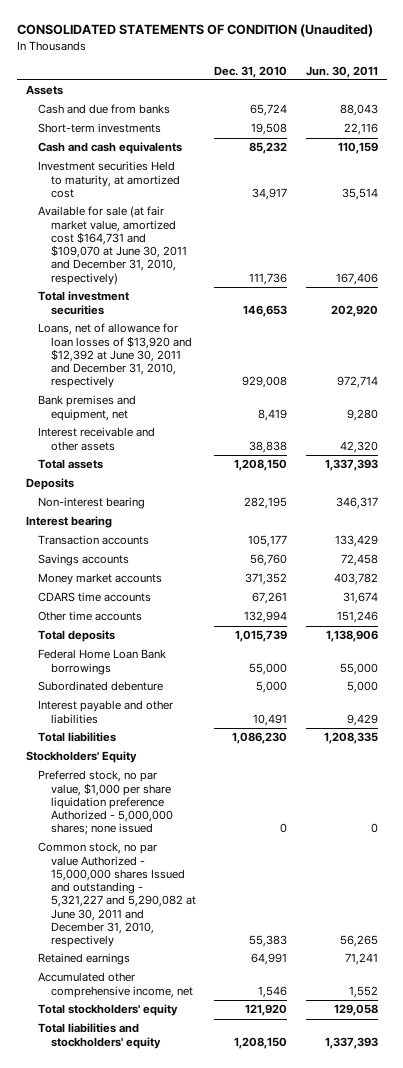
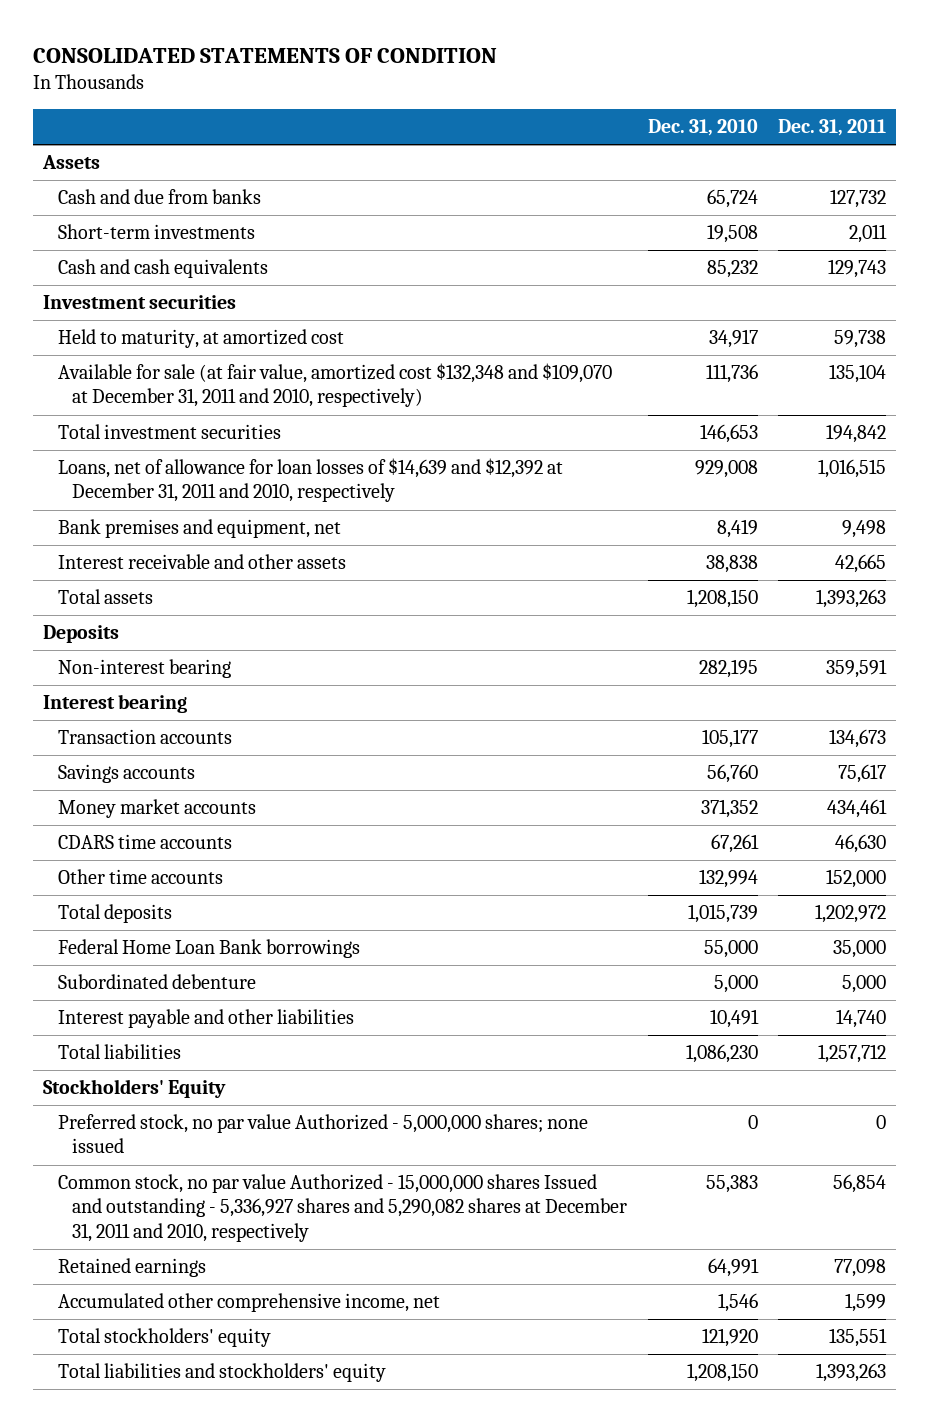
[16,24,373,38] CONSOLIDATED STATEMENTS OF CONDITION (Unaudited) -> [32,47,497,63] CONSOLIDATED STATEMENTS OF CONDITION
[305,65,378,78] Jun. 30, 2011 -> none
none -> [778,119,887,137] Dec. 31, 2011
none -> [42,295,236,310] Investment securities
[38,161,180,198] Investment securities Held to maturity, at amortized cost -> [57,329,344,349] Held to maturity, at amortized cost
[38,206,187,285] Available for sale (at fair market value, amortized cost $164,731 and $109,070 at June 30, 2011 and December 31, 2010, respectively) -> [57,363,612,408] Available for sale (at fair value, amortized cost $132,348 and $109,070 at December 31, 2011 and 2010, respectively)
[38,323,192,389] Loans, net of allowance for loan losses of $13,920 and $12,392 at June 30, 2011 and December 31, 2010, respectively -> [57,458,563,503] Loans, net of allowance for loan losses of $14,639 and $12,392 at December 31, 2011 and 2010, respectively
[38,770,173,836] Preferred stock, no par value, $1,000 per share liquidation preference Authorized - 5,000,000 shares; none issued -> [57,1114,588,1154] Preferred stock, no par value Authorized - 5,000,000 shares; none issued
[38,842,196,948] Common stock, no par value Authorized - 15,000,000 shares Issued and outstanding - 5,321,227 and 5,290,082 at June 30, 2011 and December 31, 2010, respectively -> [57,1174,628,1242] Common stock, no par value Authorized - 15,000,000 shares Issued and outstanding - 5,336,927 shares and 5,290,082 shares at December 31, 2011 and 2010, respectively

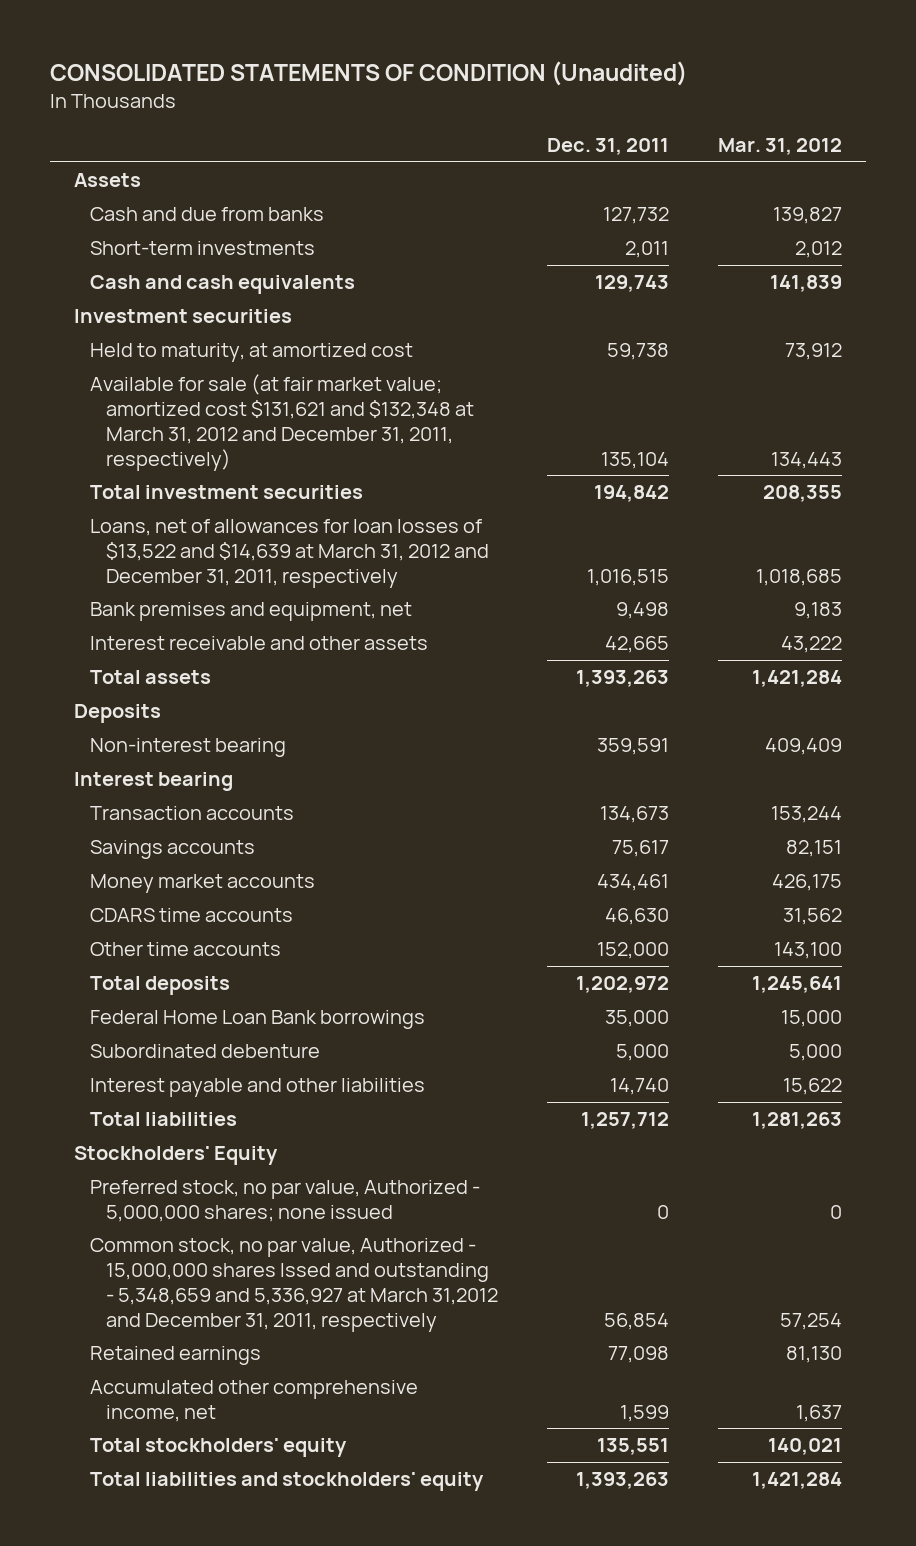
[32,47,497,63] CONSOLIDATED STATEMENTS OF CONDITION -> [49,61,687,87] CONSOLIDATED STATEMENTS OF CONDITION (Unaudited)
[647,119,758,137] Dec. 31, 2010 -> none
none -> [717,138,842,156] Mar. 31, 2012
[57,363,612,408] Available for sale (at fair value, amortized cost $132,348 and $109,070 at December 31, 2011 and 2010, respectively) -> [90,374,475,471] Available for sale (at fair market value; amortized cost $131,621 and $132,348 at March 31, 2012 and December 31, 2011, respectively)
[57,458,563,503] Loans, net of allowance for loan losses of $14,639 and $12,392 at December 31, 2011 and 2010, respectively -> [90,519,490,588] Loans, net of allowances for loan losses of $13,522 and $14,639 at March 31, 2012 and December 31, 2011, respectively
[57,1114,588,1154] Preferred stock, no par value Authorized - 5,000,000 shares; none issued -> [90,1180,481,1222] Preferred stock, no par value, Authorized - 5,000,000 shares; none issued
[57,1174,628,1242] Common stock, no par value Authorized - 15,000,000 shares Issued and outstanding - 5,336,927 shares and 5,290,082 shares at December 31, 2011 and 2010, respectively -> [90,1238,499,1332] Common stock, no par value, Authorized - 15,000,000 shares Issed and outstanding - 5,348,659 and 5,336,927 at March 31,2012 and December 31, 2011, respectively

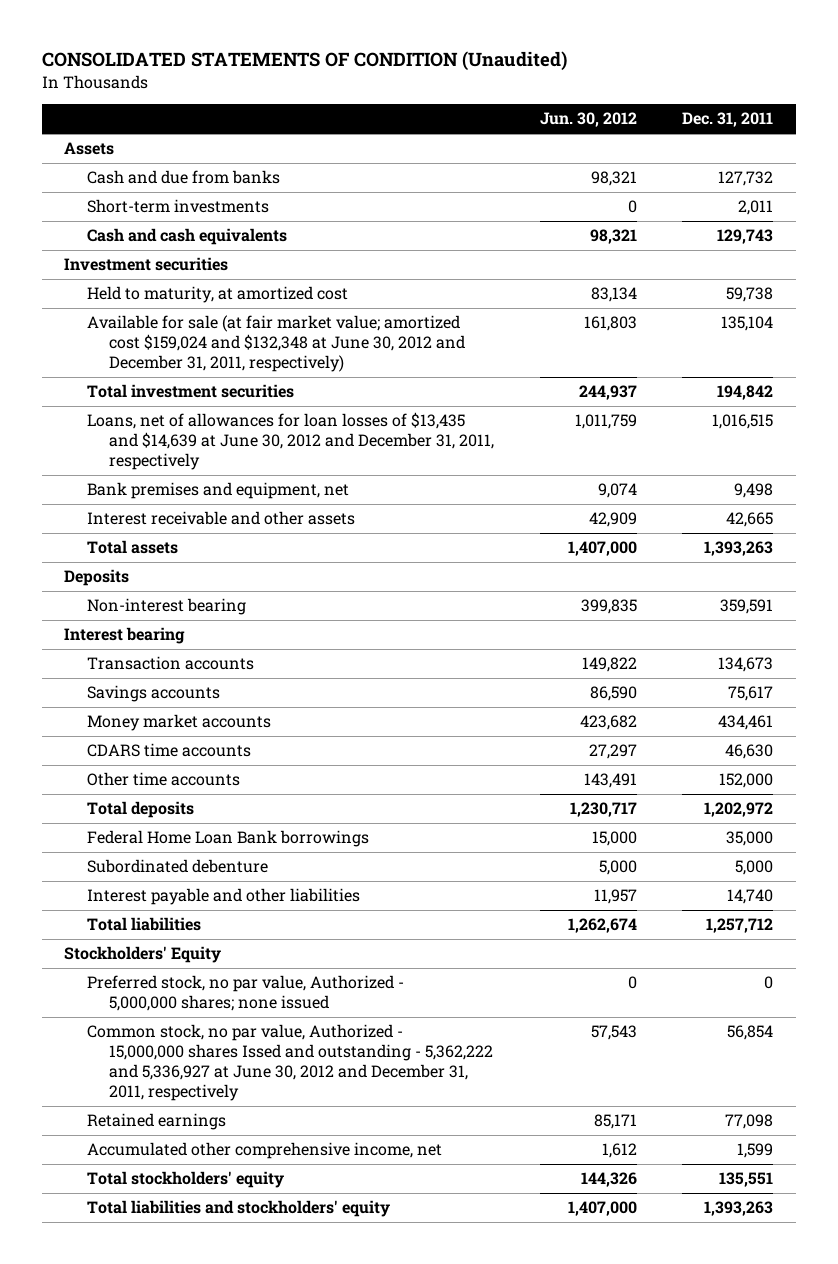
[717,138,842,156] Mar. 31, 2012 -> none
none -> [539,112,637,128] Jun. 30, 2012
[90,374,475,471] Available for sale (at fair market value; amortized cost $131,621 and $132,348 at March 31, 2012 and December 31, 2011, respectively) -> [86,315,466,373] Available for sale (at fair market value; amortized cost $159,024 and $132,348 at June 30, 2012 and December 31, 2011, respectively)
[90,519,490,588] Loans, net of allowances for loan losses of $13,522 and $14,639 at March 31, 2012 and December 31, 2011, respectively -> [86,412,495,471] Loans, net of allowances for loan losses of $13,435 and $14,639 at June 30, 2012 and December 31, 2011, respectively
[90,1238,499,1332] Common stock, no par value, Authorized - 15,000,000 shares Issed and outstanding - 5,348,659 and 5,336,927 at March 31,2012 and December 31, 2011, respectively -> [86,1024,494,1102] Common stock, no par value, Authorized - 15,000,000 shares Issed and outstanding - 5,362,222 and 5,336,927 at June 30, 2012 and December 31, 2011, respectively

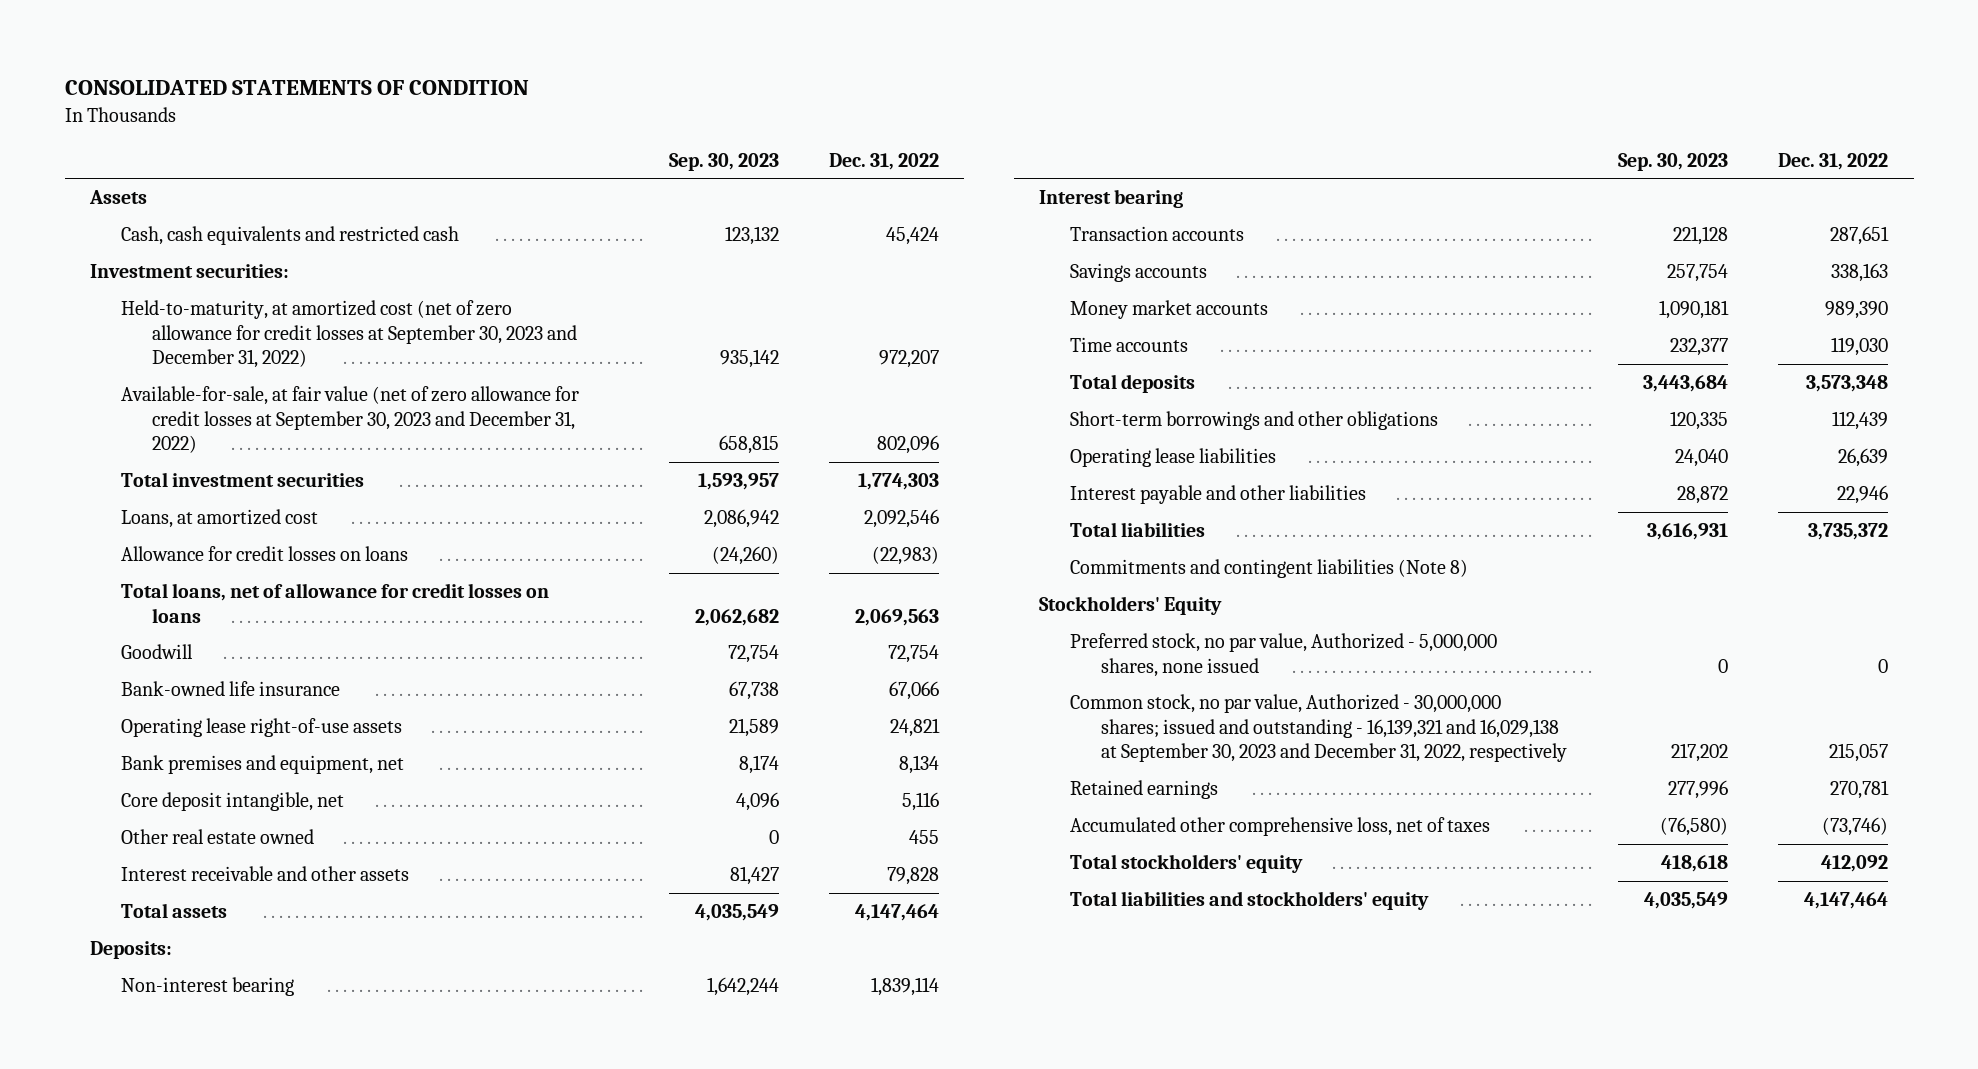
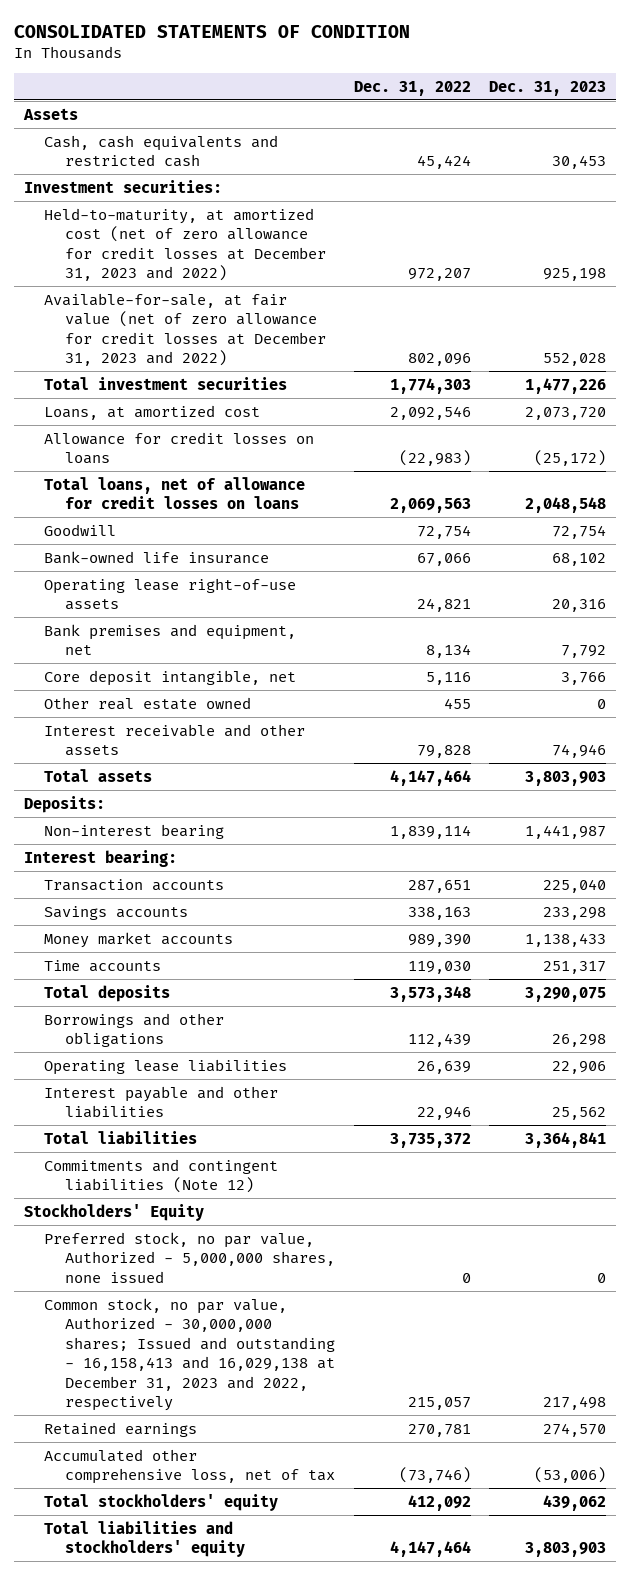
[668,152,779,171] Sep. 30, 2023 -> none
none -> [489,80,607,96] Dec. 31, 2023
[121,299,578,369] Held-to-maturity, at amortized cost (net of zero allowance for credit losses at September 30, 2023 and December 31, 2022) -> [44,207,326,282] Held-to-maturity, at amortized cost (net of zero allowance for credit losses at December 31, 2023 and 2022)
[121,385,580,454] Available-for-sale, at fair value (net of zero allowance for credit losses at September 30, 2023 and December 31, 2022) -> [44,292,326,367] Available-for-sale, at fair value (net of zero allowance for credit losses at December 31, 2023 and 2022)
[1039,188,1184,208] Interest bearing -> [23,849,177,867] Interest bearing:
[1070,410,1439,430] Short-term borrowings and other obligations -> [44,1012,225,1048] Borrowings and other obligations
[1070,558,1469,578] Commitments and contingent liabilities (Note 8) -> [44,1158,279,1194] Commitments and contingent liabilities (Note 12)
[1070,693,1568,763] Common stock, no par value, Authorized - 30,000,000 shares; issued and outstanding - 16,139,321 and 16,029,138 at September 30, 2023 and December 31, 2022, respectively -> [44,1297,335,1412] Common stock, no par value, Authorized - 30,000,000 shares; Issued and outstanding - 16,158,413 and 16,029,138 at December 31, 2023 and 2022, respectively
[1070,816,1491,836] Accumulated other comprehensive loss, net of taxes -> [44,1448,335,1485] Accumulated other comprehensive loss, net of tax

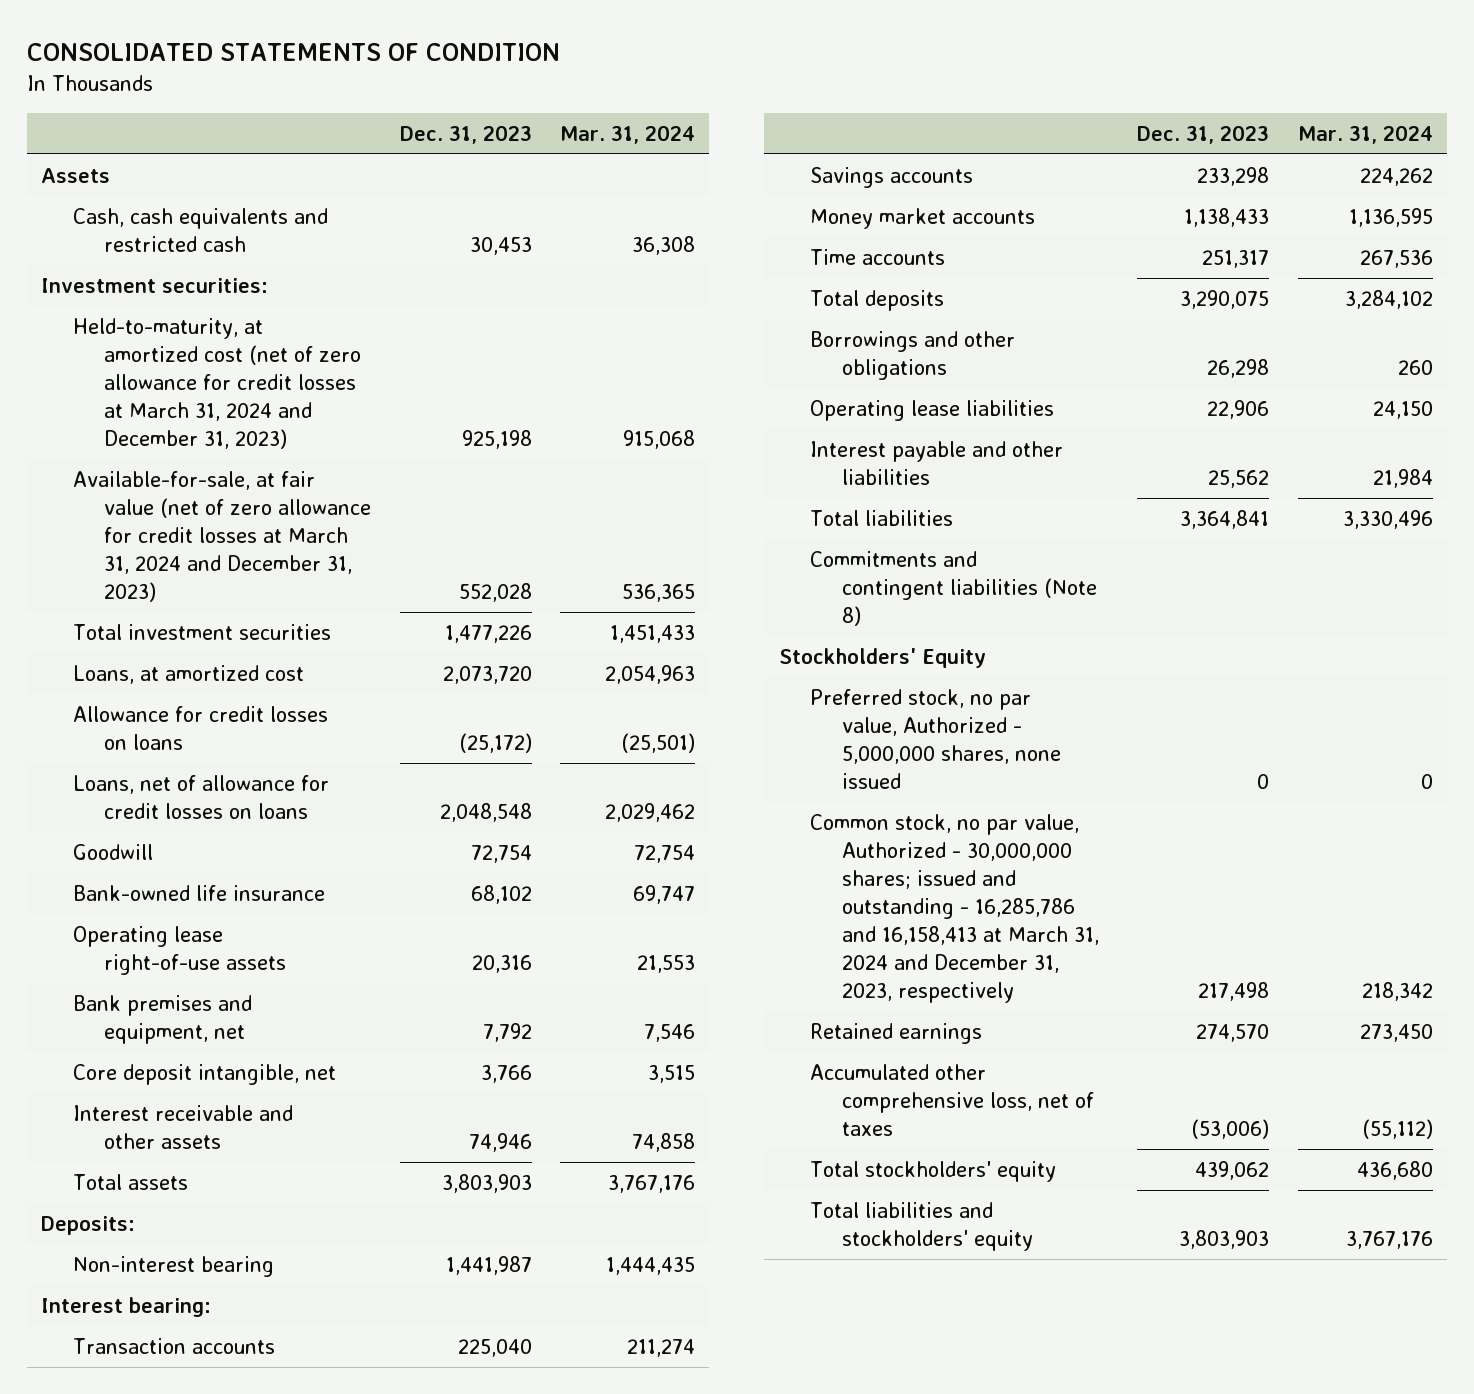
[353,80,471,96] Dec. 31, 2022 -> none
none -> [560,124,696,144] Mar. 31, 2024
[44,207,326,282] Held-to-maturity, at amortized cost (net of zero allowance for credit losses at December 31, 2023 and 2022) -> [72,317,362,449] Held-to-maturity, at amortized cost (net of zero allowance for credit losses at March 31, 2024 and December 31, 2023)
[44,292,326,367] Available-for-sale, at fair value (net of zero allowance for credit losses at December 31, 2023 and 2022) -> [72,470,372,602] Available-for-sale, at fair value (net of zero allowance for credit losses at March 31, 2024 and December 31, 2023)
[44,476,306,510] Total loans, net of allowance for credit losses on loans -> [72,774,329,819] Loans, net of allowance for credit losses on loans
[44,696,252,710] Other real estate owned -> none
[44,1158,279,1194] Commitments and contingent liabilities (Note 12) -> [810,550,1097,626] Commitments and contingent liabilities (Note 8)
[44,1297,335,1412] Common stock, no par value, Authorized - 30,000,000 shares; Issued and outstanding - 16,158,413 and 16,029,138 at December 31, 2023 and 2022, respectively -> [810,813,1099,1003] Common stock, no par value, Authorized - 30,000,000 shares; issued and outstanding - 16,285,786 and 16,158,413 at March 31, 2024 and December 31, 2023, respectively
[44,1448,335,1485] Accumulated other comprehensive loss, net of tax -> [810,1063,1094,1136] Accumulated other comprehensive loss, net of taxes

